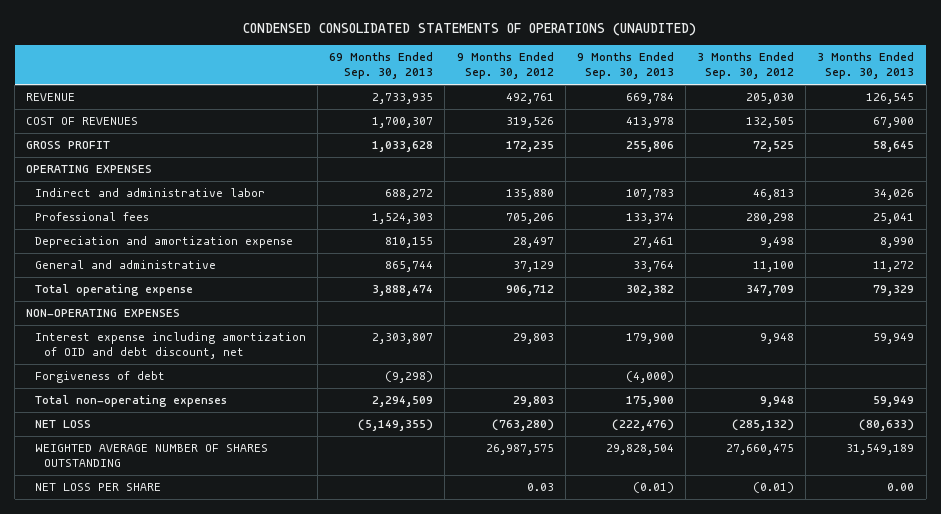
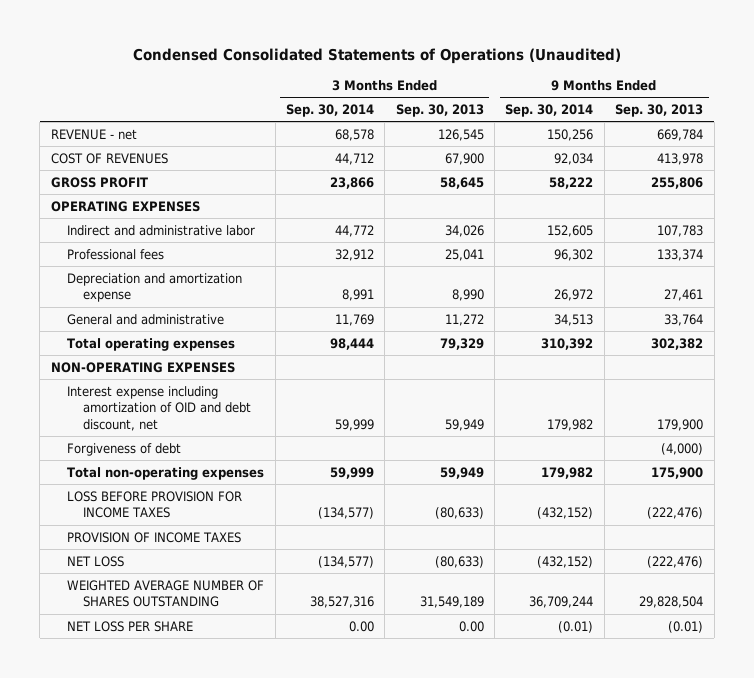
[243,22,697,36] CONDENSED CONSOLIDATED STATEMENTS OF OPERATIONS (UNAUDITED) -> [133,47,622,64] Condensed Consolidated Statements of Operations (Unaudited)
[329,51,434,80] 69 Months Ended Sep. 30, 2013 -> none
[456,51,554,80] 9 Months Ended Sep. 30, 2012 -> none
[697,51,795,80] 3 Months Ended Sep. 30, 2012 -> none
none -> [285,103,374,117] Sep. 30, 2014
none -> [505,103,594,117] Sep. 30, 2014
[26,93,76,102] REVENUE -> [50,128,137,140] REVENUE - net
[34,284,193,297] Total operating expense -> [67,337,236,351] Total operating expenses
none -> [67,490,243,519] LOSS BEFORE PROVISION FOR INCOME TAXES
none -> [67,531,242,543] PROVISION OF INCOME TAXES

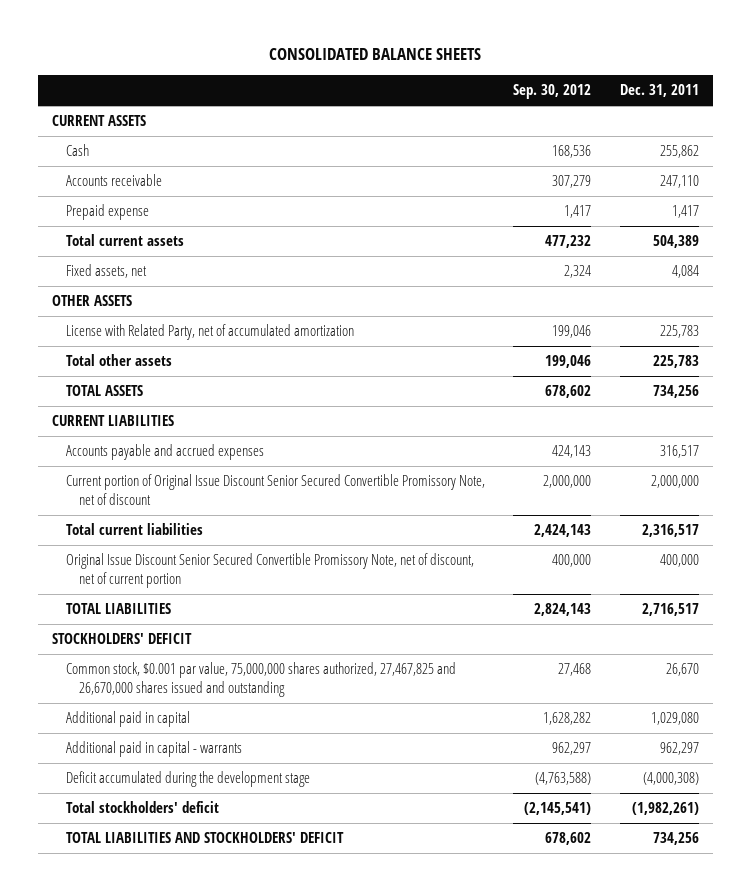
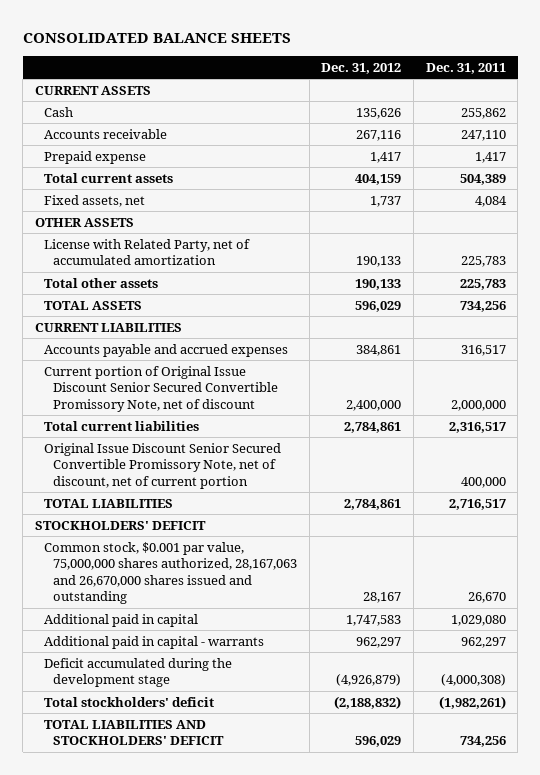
[513,84,592,100] Sep. 30, 2012 -> none
none -> [321,62,402,74] Dec. 31, 2012
[65,662,456,698] Common stock, $0.001 par value, 75,000,000 shares authorized, 27,467,825 and 26,670,000 shares issued and outstanding -> [43,541,298,605] Common stock, $0.001 par value, 75,000,000 shares authorized, 28,167,063 and 26,670,000 shares issued and outstanding

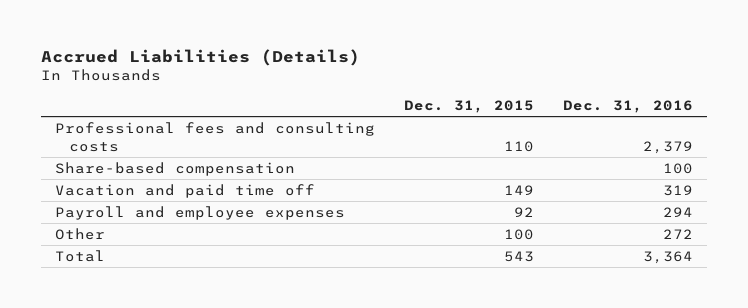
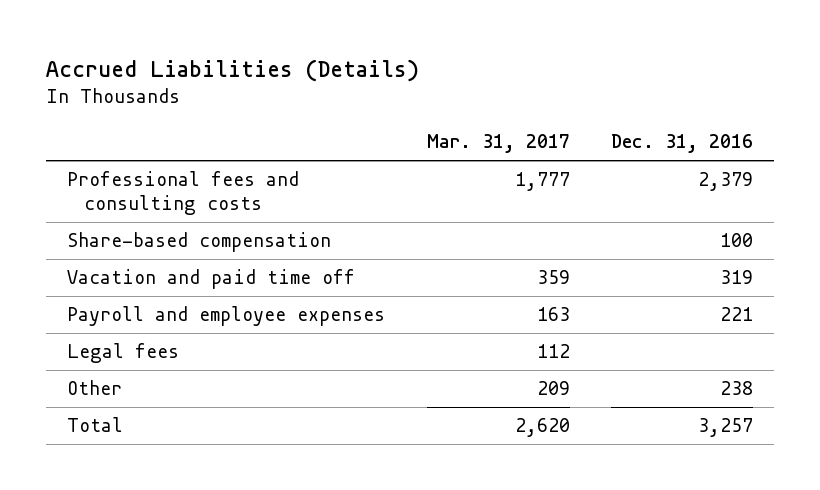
[403,99,534,113] Dec. 31, 2015 -> none
none -> [426,134,570,154] Mar. 31, 2017
[662,206,693,217] 294 -> [720,307,754,322] 221
none -> [67,343,180,364] Legal fees
[662,228,693,239] 272 -> [720,381,754,396] 238
[642,250,693,264] 3,364 -> [698,418,754,438] 3,257

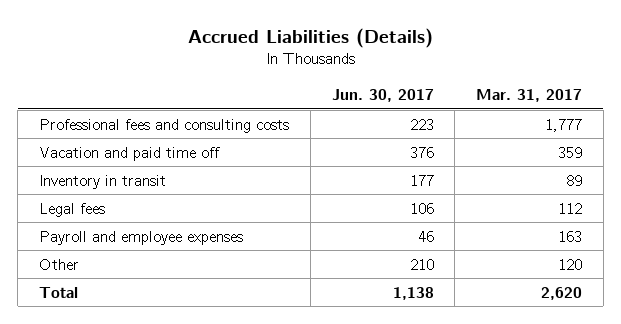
[611,134,754,154] Dec. 31, 2016 -> none
none -> [331,89,434,103] Jun. 30, 2017
[67,232,332,253] Share-based compensation -> none
none -> [38,174,166,189] Inventory in transit
[67,306,386,327] Payroll and employee expenses -> [38,230,243,245] Payroll and employee expenses
[536,381,570,396] 209 -> [558,258,583,270] 120

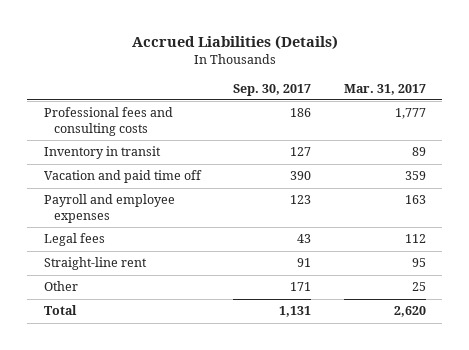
[331,89,434,103] Jun. 30, 2017 -> none
none -> [233,83,312,96] Sep. 30, 2017
[38,146,220,161] Vacation and paid time off -> [43,170,202,184] Vacation and paid time off
[38,202,105,217] Legal fees -> [43,233,105,247] Legal fees
none -> [43,257,147,271] Straight-line rent
[558,258,583,270] 120 -> [411,282,426,292] 25

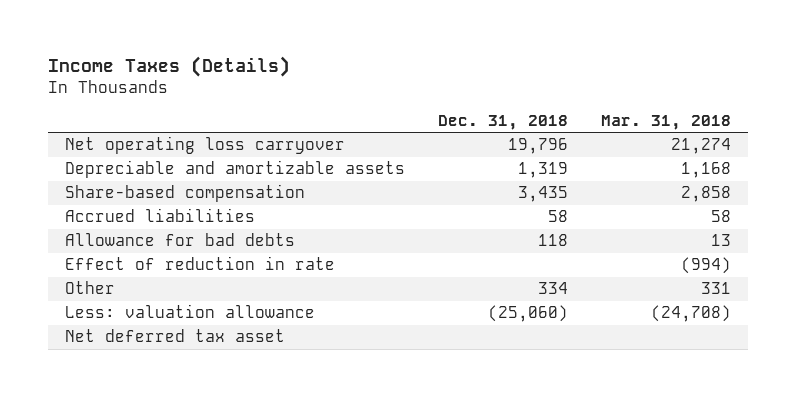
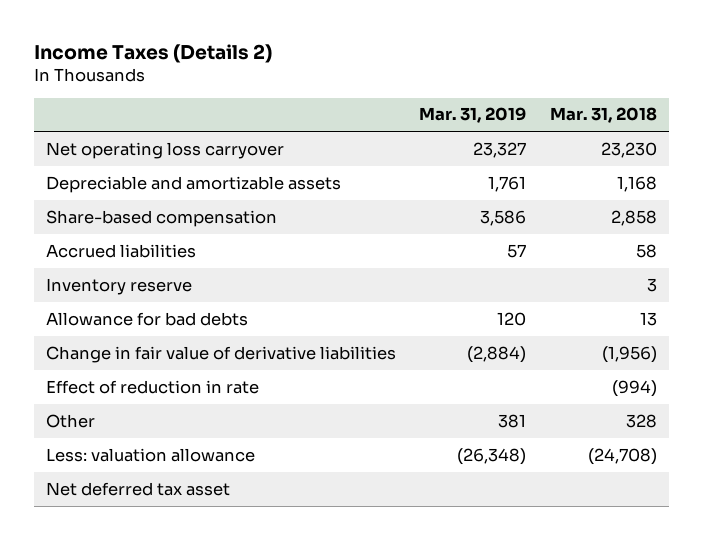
[47,55,290,77] Income Taxes (Details) -> [33,44,272,64] Income Taxes (Details 2)
[437,114,568,130] Dec. 31, 2018 -> none
none -> [419,107,527,124] Mar. 31, 2019
[671,138,732,155] 21,274 -> [600,141,657,158] 23,230
none -> [45,277,192,295] Inventory reserve
none -> [45,345,396,363] Change in fair value of derivative liabilities
[701,282,732,295] 331 -> [625,413,657,428] 328

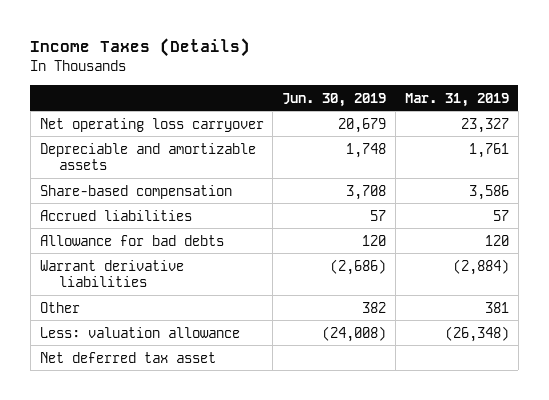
[33,44,272,64] Income Taxes (Details 2) -> [30,38,251,58] Income Taxes (Details)
[549,107,657,124] Mar. 31, 2018 -> none
none -> [282,92,387,107] Jun. 30, 2019
[45,277,192,295] Inventory reserve -> none
[45,379,259,394] Effect of reduction in rate -> none
[45,345,396,363] Change in fair value of derivative liabilities -> [39,259,184,288] Warrant derivative liabilities

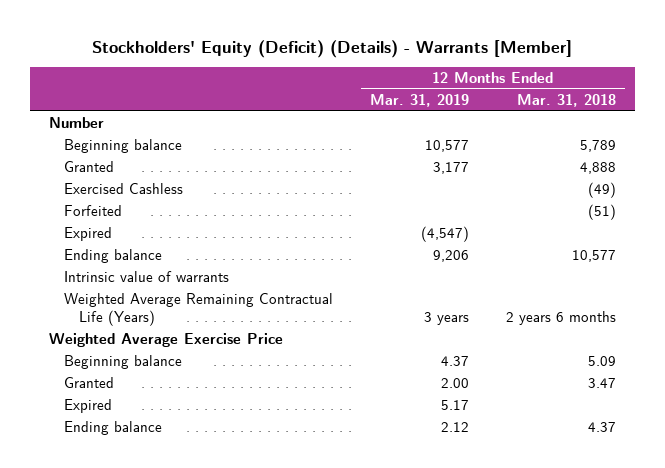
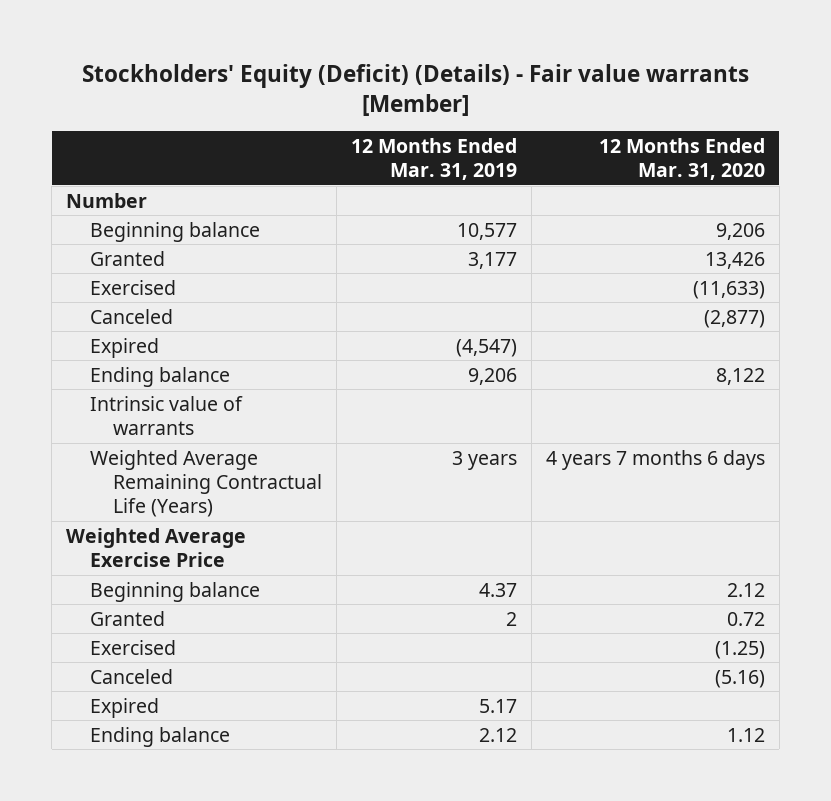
[92,39,573,58] Stockholders' Equity (Deficit) (Details) - Warrants [Member] -> [81,63,749,116] Stockholders' Equity (Deficit) (Details) - Fair value warrants [Member]
[517,93,617,107] Mar. 31, 2018 -> none
none -> [598,137,765,181] 12 Months Ended Mar. 31, 2020
[64,182,184,194] Exercised Cashless -> [89,279,176,295] Exercised
[64,204,123,216] Forfeited -> [89,308,173,324] Canceled
[441,377,470,388] 2.00 -> [506,611,518,626] 2
none -> [89,639,176,655] Exercised
none -> [89,668,173,684] Canceled

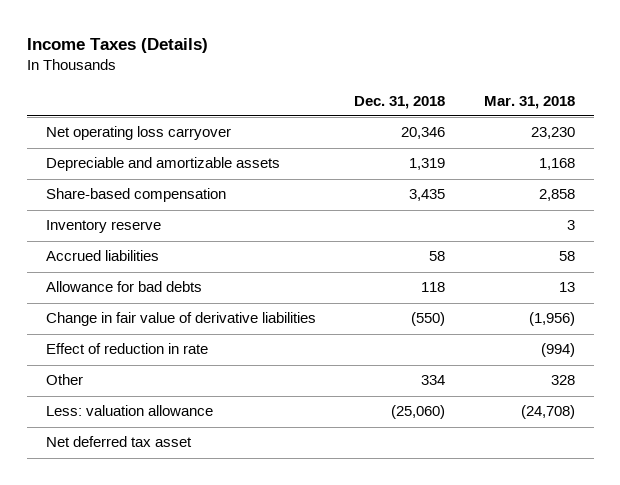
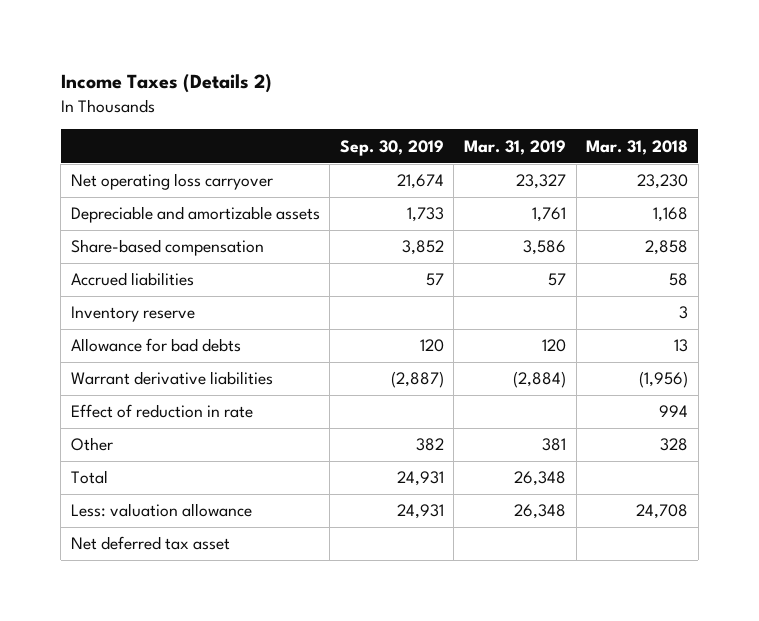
[26,37,208,53] Income Taxes (Details) -> [60,74,272,94] Income Taxes (Details 2)
[354,95,446,109] Dec. 31, 2018 -> none
none -> [339,139,444,156] Sep. 30, 2019
none -> [463,139,566,155] Mar. 31, 2019
[45,220,161,234] Inventory reserve -> [70,306,195,323] Inventory reserve
[45,312,316,327] Change in fair value of derivative liabilities -> [70,371,273,386] Warrant derivative liabilities
[540,343,575,358] (994) -> [659,405,689,418] 994
none -> [70,470,108,485] Total
[520,405,575,420] (24,708) -> [636,504,689,520] 24,708

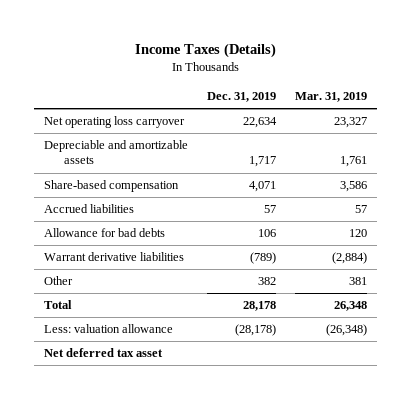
[60,74,272,94] Income Taxes (Details 2) -> [134,43,276,59] Income Taxes (Details)
[339,139,444,156] Sep. 30, 2019 -> none
[586,139,689,155] Mar. 31, 2018 -> none
none -> [207,92,277,103] Dec. 31, 2019
[70,306,195,323] Inventory reserve -> none
[70,404,253,419] Effect of reduction in rate -> none
[513,504,566,520] 26,348 -> [326,324,368,337] (26,348)

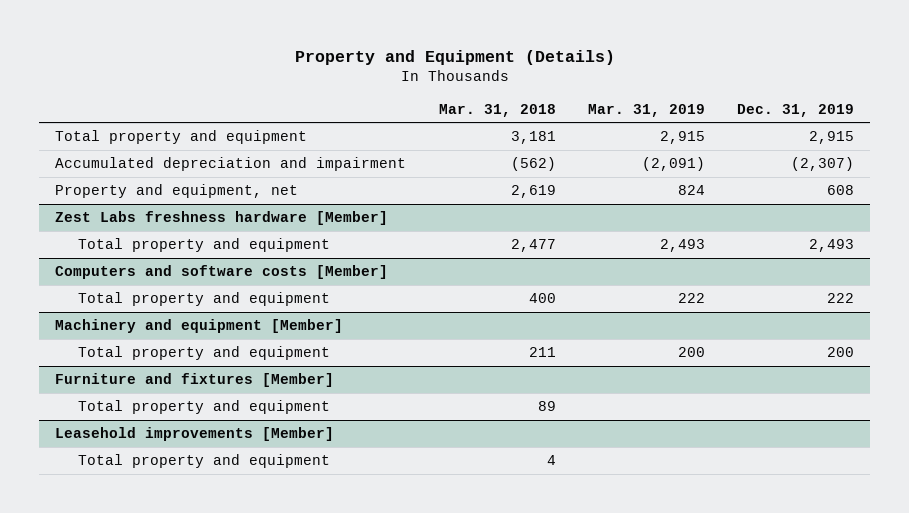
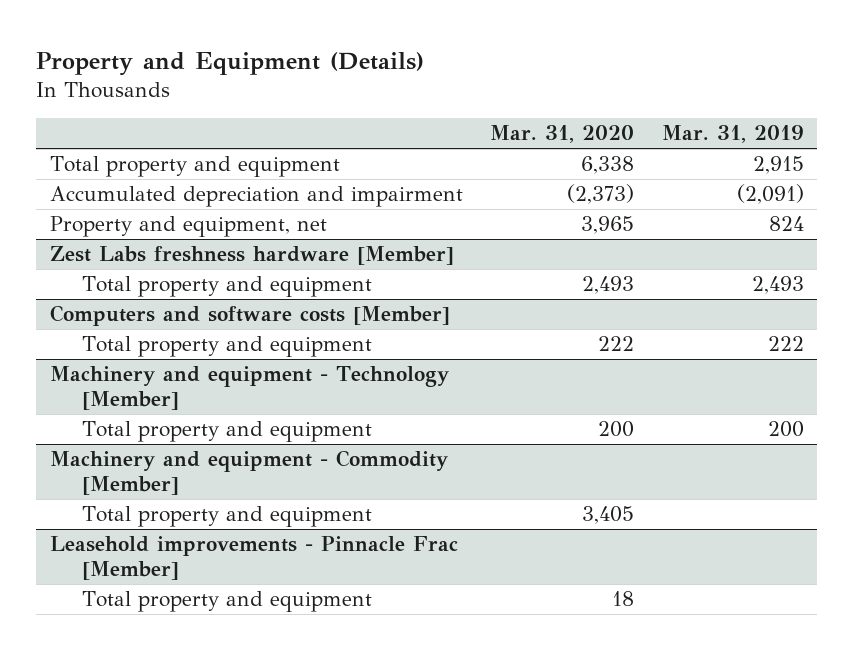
[438,103,556,117] Mar. 31, 2018 -> none
[737,103,855,117] Dec. 31, 2019 -> none
none -> [490,125,635,144] Mar. 31, 2020
[55,319,344,334] Machinery and equipment [Member] -> [50,366,450,410] Machinery and equipment - Technology [Member]
[55,373,335,388] Furniture and fixtures [Member] -> none
none -> [50,450,449,495] Machinery and equipment - Commodity [Member]
[55,427,335,442] Leasehold improvements [Member] -> [50,536,459,580] Leasehold improvements - Pinnacle Frac [Member]

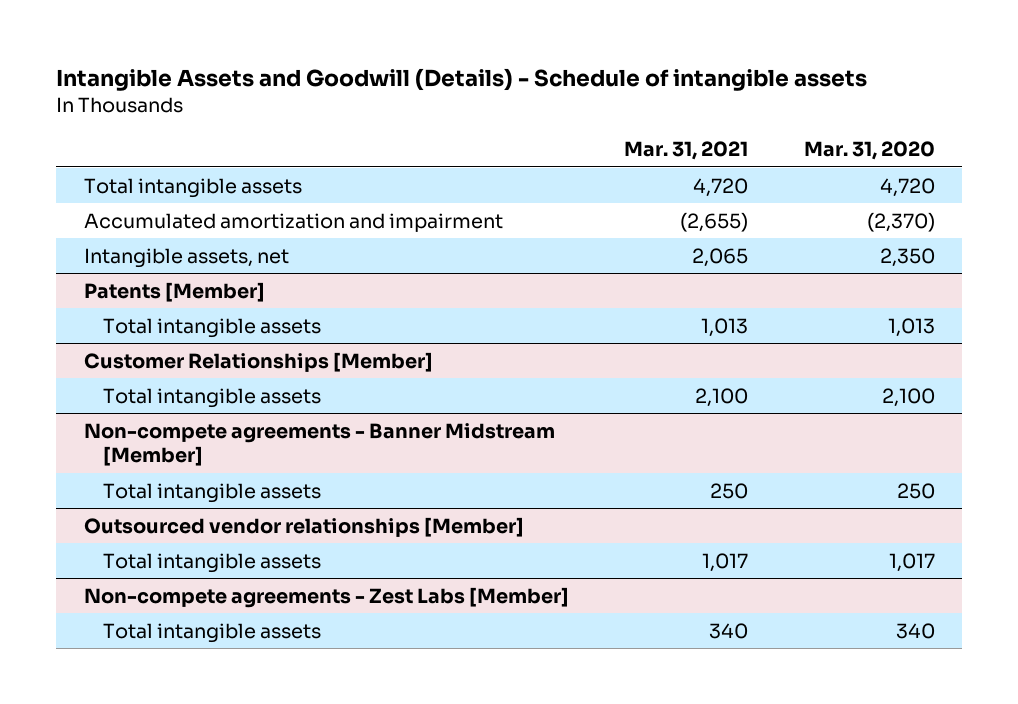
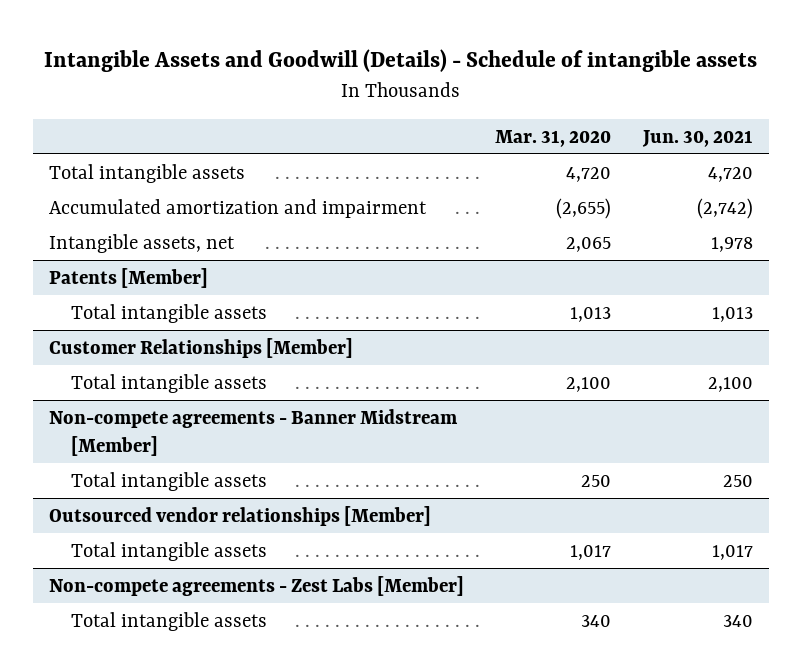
[624,141,749,161] Mar. 31, 2021 -> none
none -> [641,129,753,147] Jun. 30, 2021
[866,211,935,232] (2,370) -> [556,197,612,219] (2,655)
[879,247,935,267] 2,350 -> [566,236,612,252] 2,065

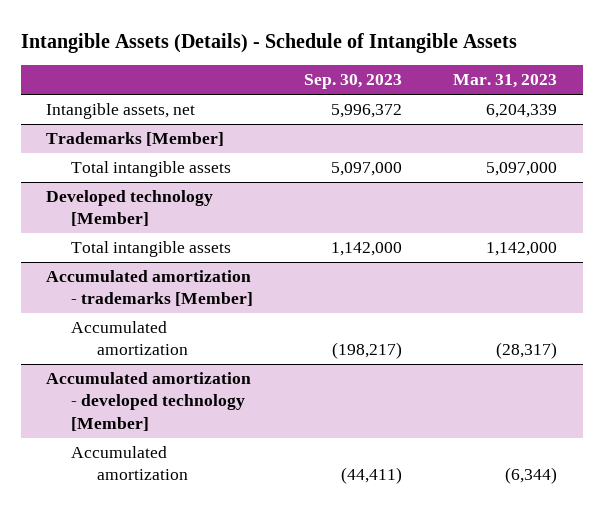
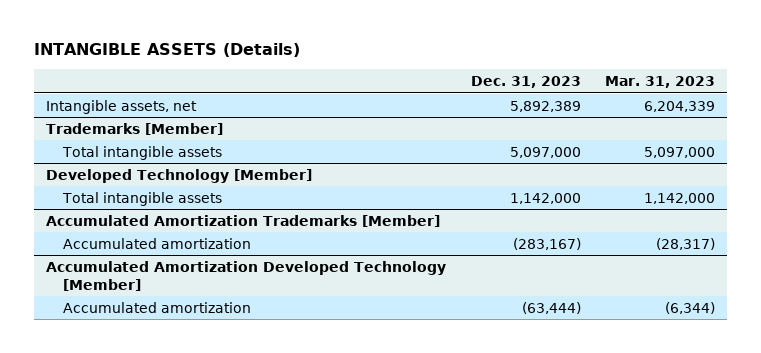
[20,32,517,53] Intangible Assets (Details) - Schedule of Intangible Assets -> [33,43,300,58] INTANGIBLE ASSETS (Details)
[304,74,403,90] Sep. 30, 2023 -> none
none -> [470,76,581,89] Dec. 31, 2023
[46,190,214,227] Developed technology [Member] -> [46,168,313,183] Developed Technology [Member]
[46,270,254,307] Accumulated amortization - trademarks [Member] -> [46,214,441,227] Accumulated Amortization Trademarks [Member]
[46,372,252,431] Accumulated amortization - developed technology [Member] -> [46,260,447,291] Accumulated Amortization Developed Technology [Member]

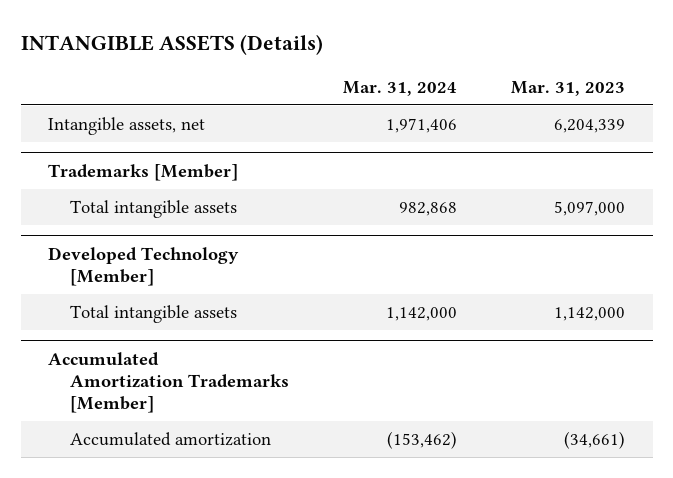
[470,76,581,89] Dec. 31, 2023 -> none
none -> [343,80,458,96] Mar. 31, 2024
[46,260,447,291] Accumulated Amortization Developed Technology [Member] -> none
[63,301,252,313] Accumulated amortization -> none
[656,237,716,250] (28,317) -> [564,431,626,450] (34,661)

